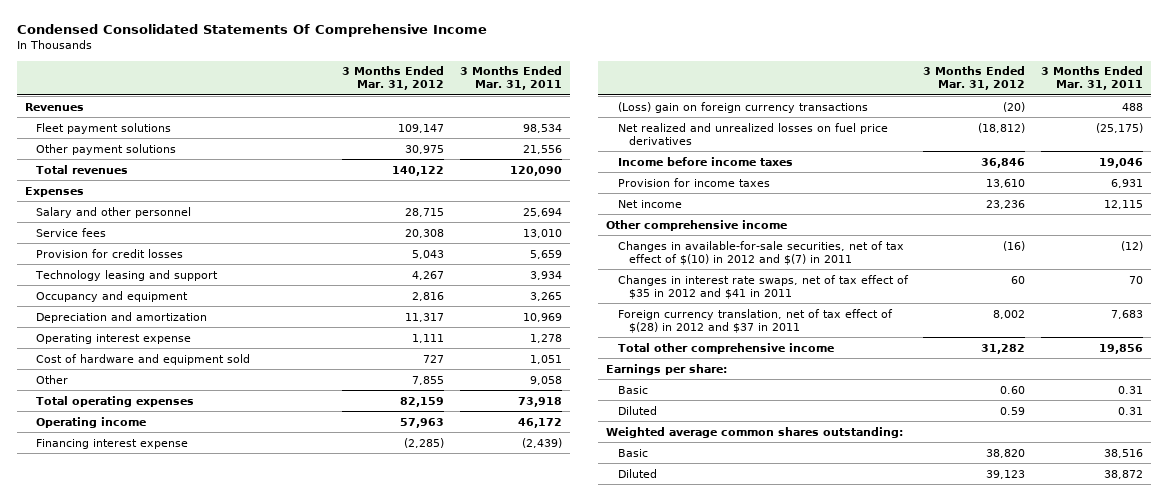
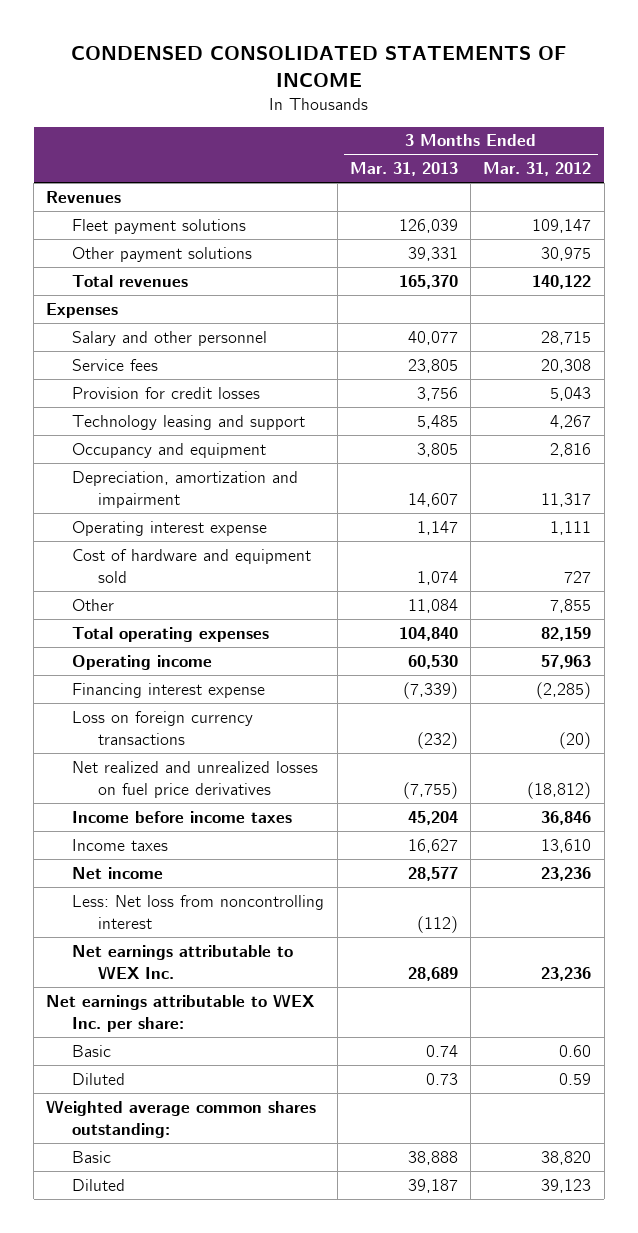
[16,24,487,38] Condensed Consolidated Statements Of Comprehensive Income -> [70,46,566,87] CONDENSED CONSOLIDATED STATEMENTS OF INCOME
[460,66,563,91] 3 Months Ended Mar. 31, 2011 -> none
none -> [349,162,458,177] Mar. 31, 2013
[36,311,208,323] Depreciation and amortization -> [72,470,299,508] Depreciation, amortization and impairment
[617,101,868,113] (Loss) gain on foreign currency transactions -> [72,710,254,745] Loss on foreign currency transactions
[617,177,770,187] Provision for income taxes -> [72,838,169,851] Income taxes
[606,219,788,231] Other comprehensive income -> none
[617,240,904,265] Changes in available-for-sale securities, net of tax effect of $(10) in 2012 and $(7) in 2011 -> none
[617,274,909,299] Changes in interest rate swaps, net of tax effect of $35 in 2012 and $41 in 2011 -> none
[617,308,893,333] Foreign currency translation, net of tax effect of $(28) in 2012 and $37 in 2011 -> none
[617,342,834,354] Total other comprehensive income -> none
none -> [72,894,325,929] Less: Net loss from noncontrolling interest
none -> [72,944,294,979] Net earnings attributable to WEX Inc.
[606,363,728,375] Earnings per share: -> [46,993,316,1032] Net earnings attributable to WEX Inc. per share:

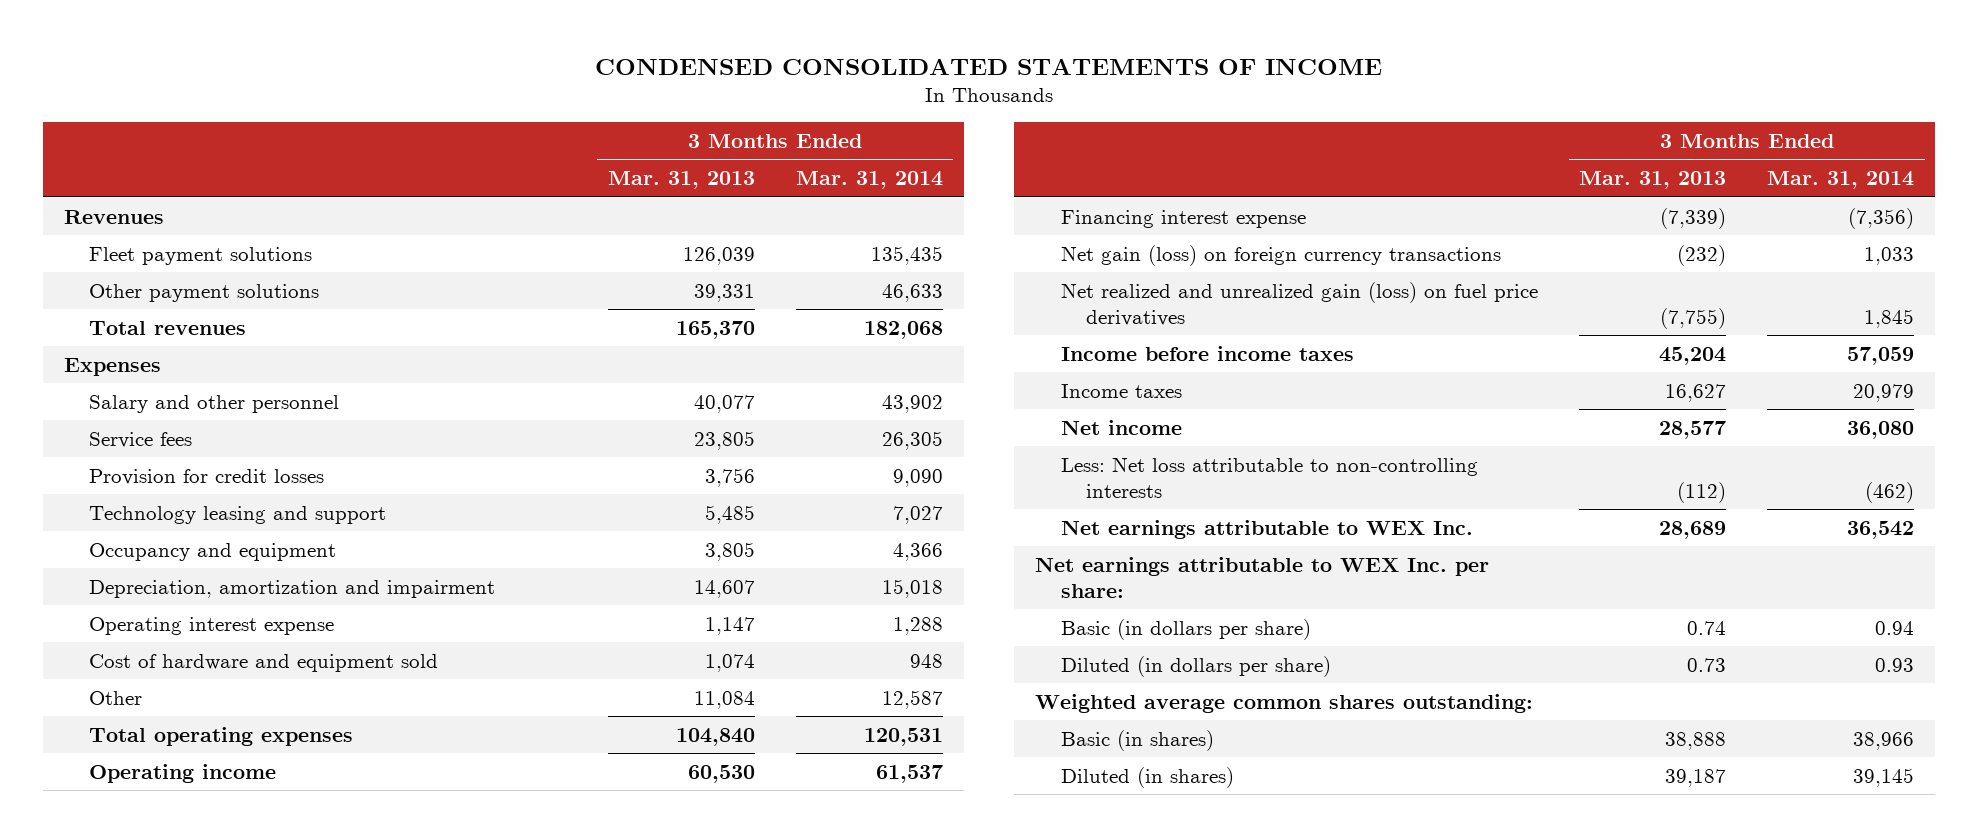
[483,162,592,177] Mar. 31, 2012 -> none
none -> [796,170,944,189] Mar. 31, 2014
[72,710,254,745] Loss on foreign currency transactions -> [1060,244,1501,266] Net gain (loss) on foreign currency transactions
[72,760,319,798] Net realized and unrealized losses on fuel price derivatives -> [1060,281,1538,326] Net realized and unrealized gain (loss) on fuel price derivatives
[72,894,325,929] Less: Net loss from noncontrolling interest -> [1060,456,1478,498] Less: Net loss attributable to non-controlling interests
[72,1044,112,1057] Basic -> [1060,618,1311,640] Basic (in dollars per share)
[72,1072,126,1085] Diluted -> [1060,655,1331,677] Diluted (in dollars per share)
[72,1150,112,1163] Basic -> [1060,729,1214,751] Basic (in shares)
[72,1178,126,1191] Diluted -> [1060,766,1234,788] Diluted (in shares)

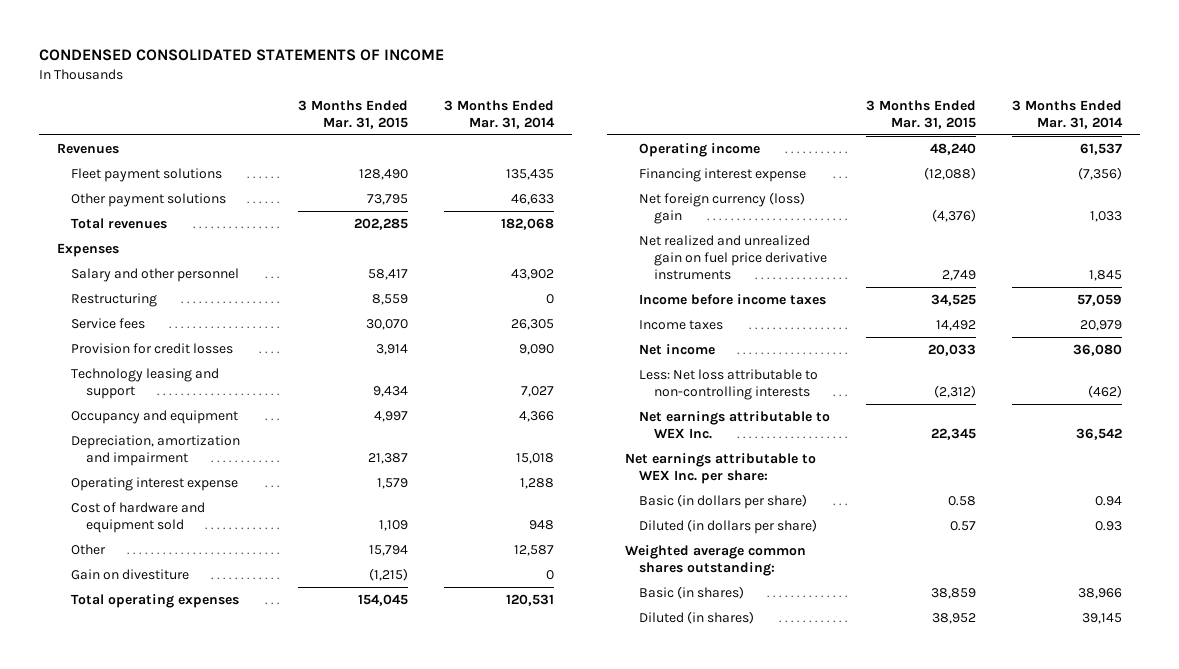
[607,170,755,189] Mar. 31, 2013 -> none
none -> [298,99,409,129] 3 Months Ended Mar. 31, 2015
none -> [71,292,158,307] Restructuring
none -> [71,568,190,580] Gain on divestiture
[1060,244,1501,266] Net gain (loss) on foreign currency transactions -> [639,191,806,224] Net foreign currency (loss) gain
[1060,281,1538,326] Net realized and unrealized gain (loss) on fuel price derivatives -> [639,234,827,280] Net realized and unrealized gain on fuel price derivative instruments

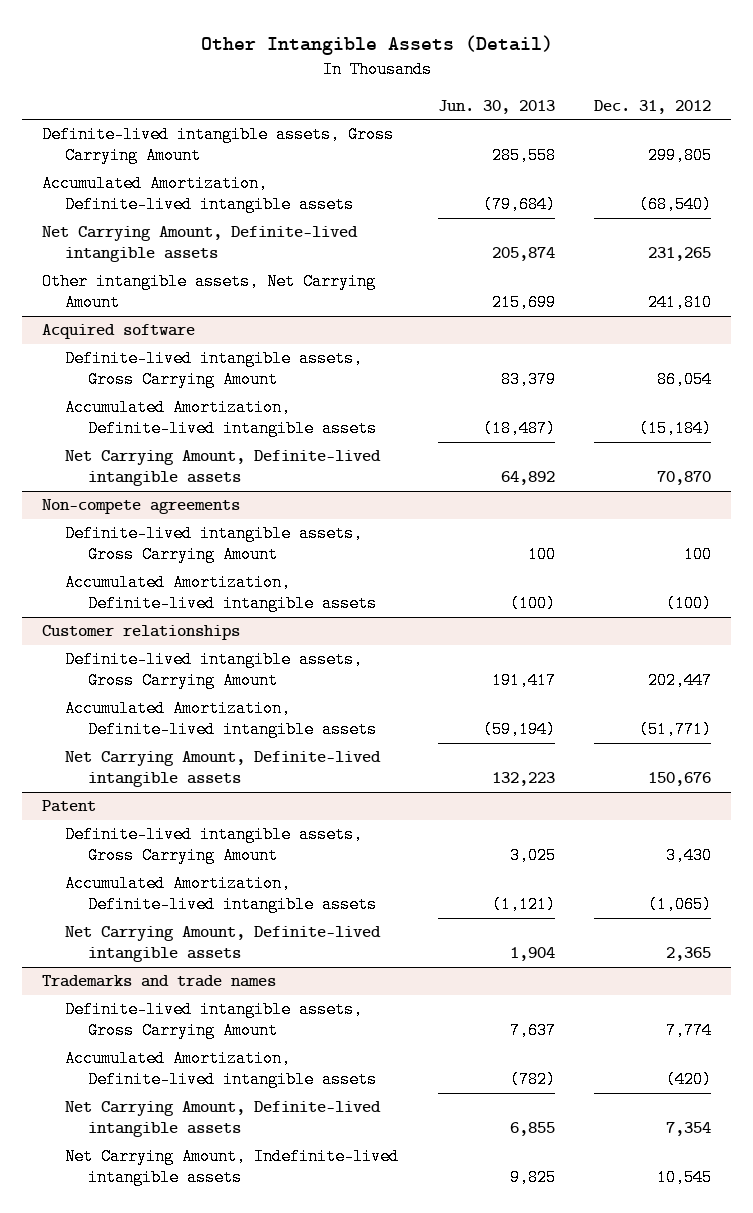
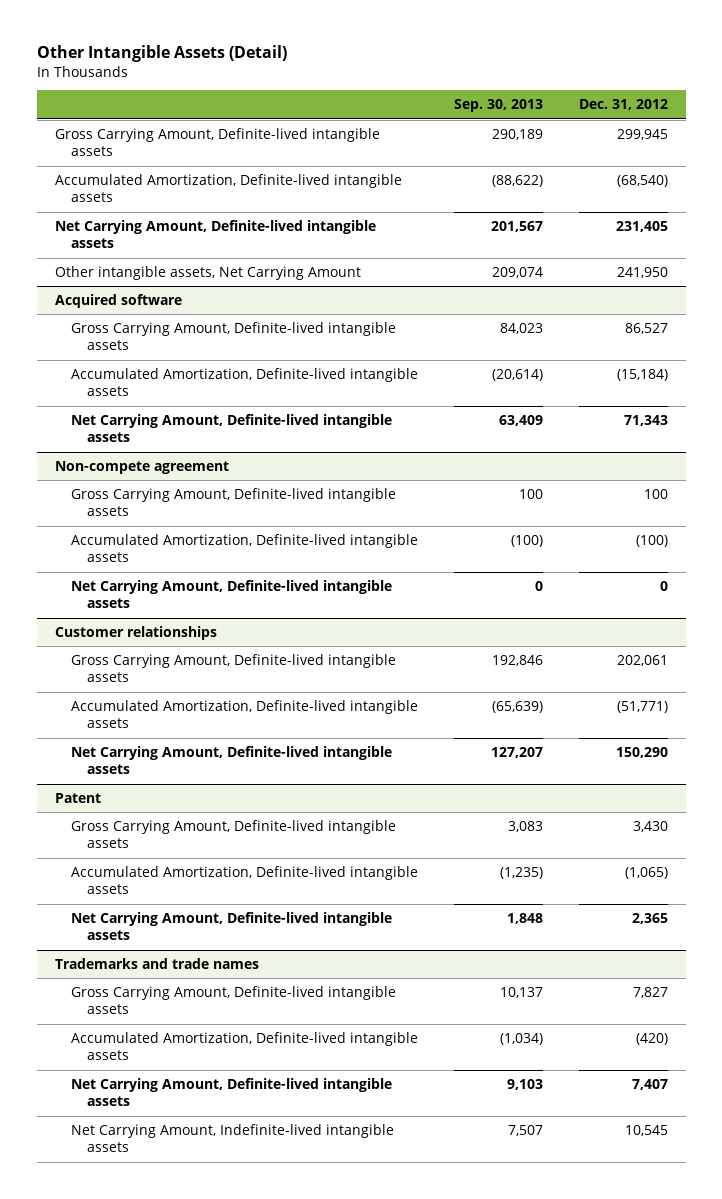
[437,99,555,114] Jun. 30, 2013 -> none
none -> [453,99,543,113] Sep. 30, 2013
[42,126,395,165] Definite-lived intangible assets, Gross Carrying Amount -> [54,128,380,157] Gross Carrying Amount, Definite-lived intangible assets
[648,147,713,165] 299,805 -> [616,129,668,141] 299,945
[648,247,712,262] 231,265 -> [615,221,668,233] 231,405
[648,294,713,312] 241,810 -> [616,267,668,279] 241,950
[65,350,364,389] Definite-lived intangible assets, Gross Carrying Amount -> [70,322,396,351] Gross Carrying Amount, Definite-lived intangible assets
[657,371,713,389] 86,054 -> [624,323,668,335] 86,527
[657,471,712,486] 70,870 -> [623,415,668,427] 71,343
[42,499,241,515] Non-compete agreements -> [54,461,229,475] Non-compete agreement
[65,525,364,564] Definite-lived intangible assets, Gross Carrying Amount -> [70,488,396,517] Gross Carrying Amount, Definite-lived intangible assets
none -> [70,580,392,609] Net Carrying Amount, Definite-lived intangible assets
[65,651,364,690] Definite-lived intangible assets, Gross Carrying Amount -> [70,654,396,683] Gross Carrying Amount, Definite-lived intangible assets
[648,672,713,690] 202,447 -> [616,655,668,667] 202,061
[648,772,712,787] 150,676 -> [615,747,668,759] 150,290
[65,826,364,865] Definite-lived intangible assets, Gross Carrying Amount -> [70,820,396,849] Gross Carrying Amount, Definite-lived intangible assets
[65,1001,364,1040] Definite-lived intangible assets, Gross Carrying Amount -> [70,986,396,1015] Gross Carrying Amount, Definite-lived intangible assets
[666,1022,713,1040] 7,774 -> [632,987,668,999] 7,827
[666,1122,712,1137] 7,354 -> [631,1079,668,1091] 7,407

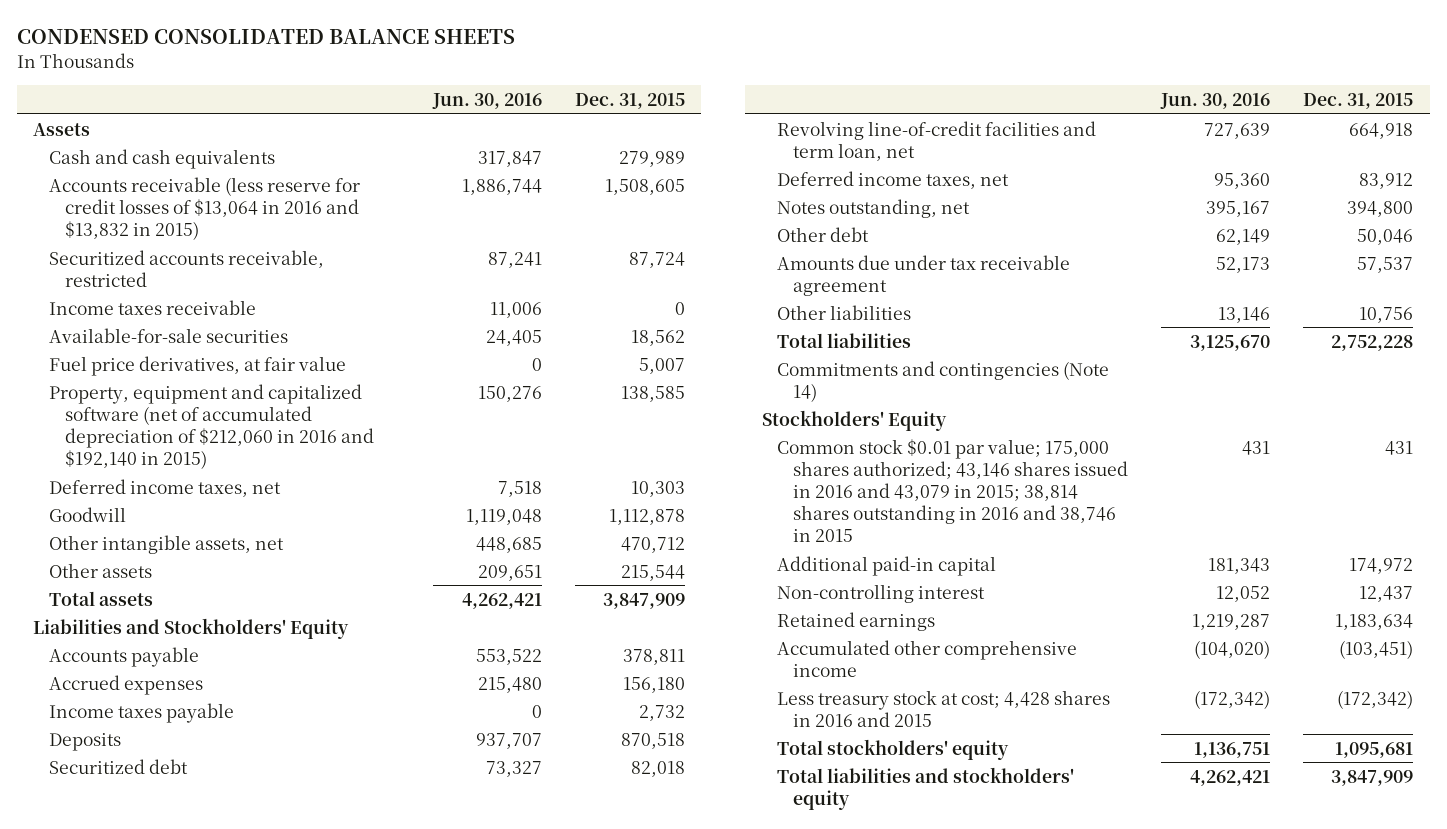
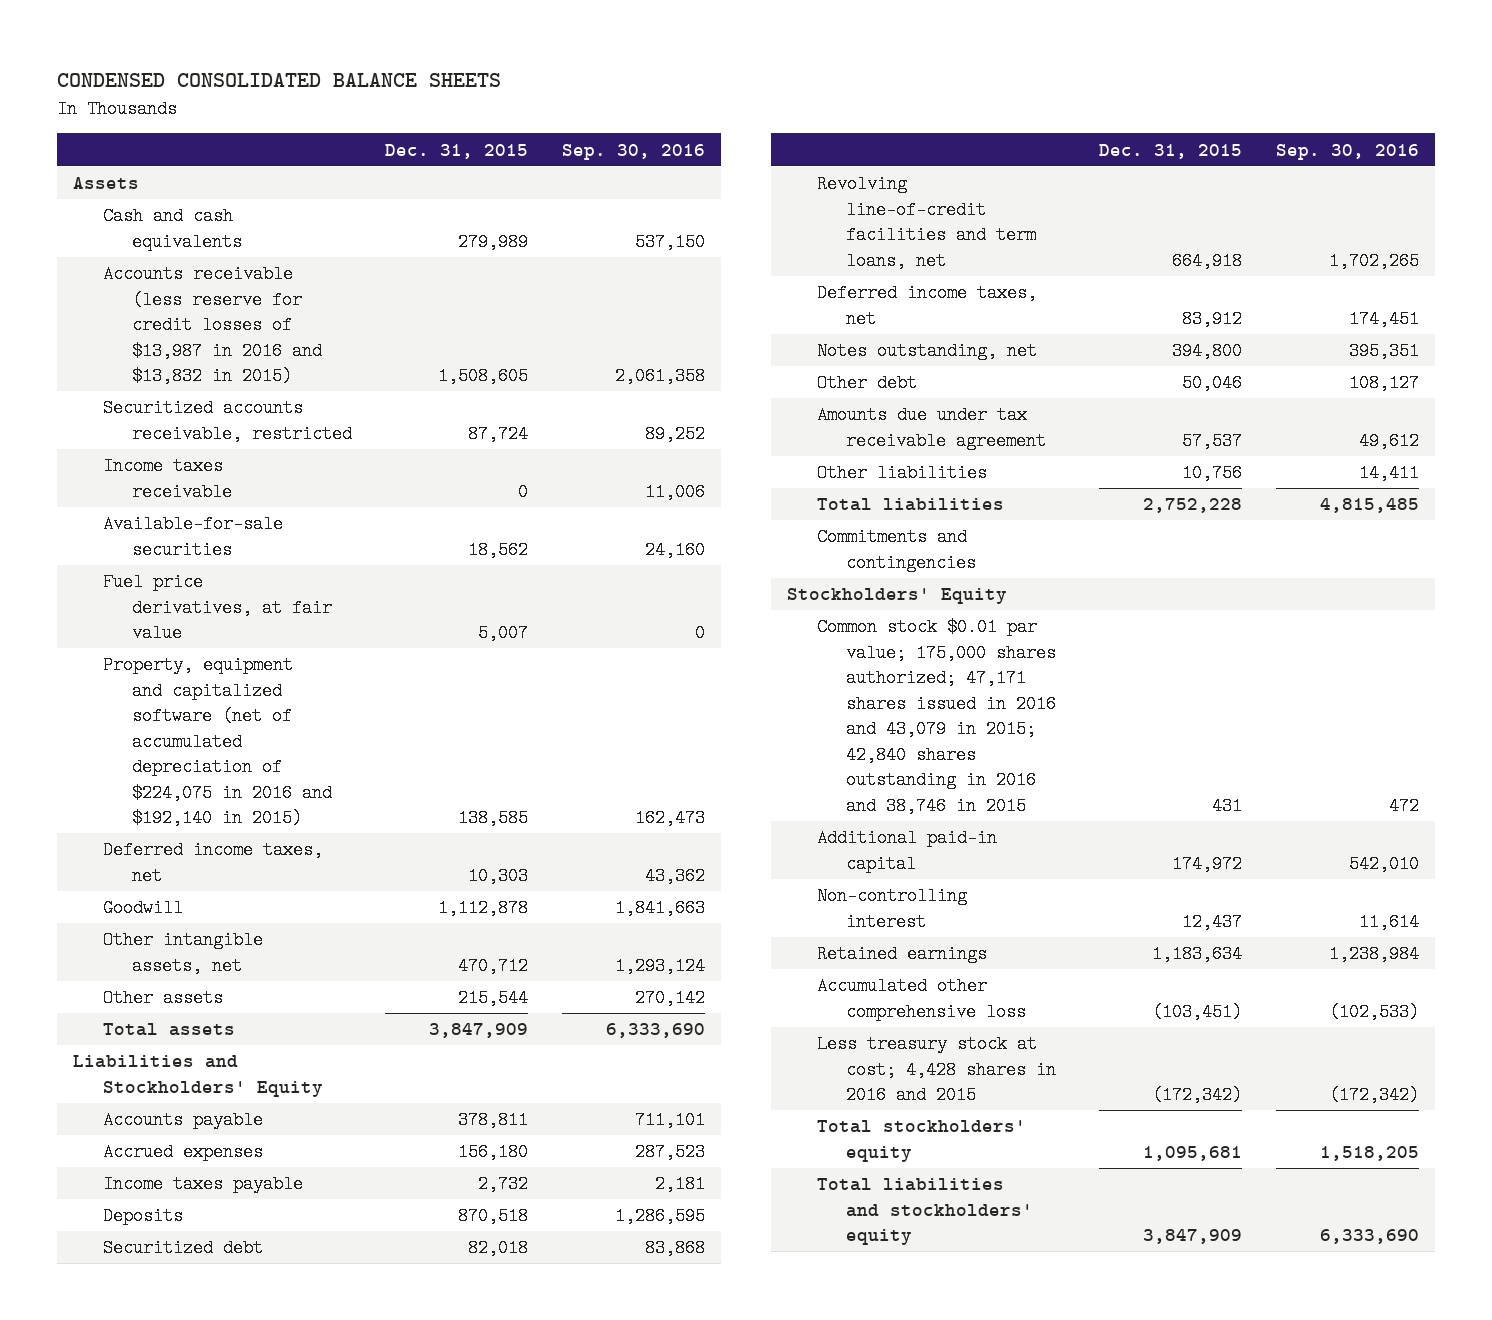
[431,92,542,109] Jun. 30, 2016 -> none
none -> [561,143,705,160] Sep. 30, 2016
[49,176,361,240] Accounts receivable (less reserve for credit losses of $13,064 in 2016 and $13,832 in 2015) -> [102,265,322,386] Accounts receivable (less reserve for credit losses of $13,987 in 2016 and $13,832 in 2015)
[49,383,374,470] Property, equipment and capitalized software (net of accumulated depreciation of $212,060 in 2016 and $192,140 in 2015) -> [102,656,332,828] Property, equipment and capitalized software (net of accumulated depreciation of $224,075 in 2016 and $192,140 in 2015)
[777,120,1097,161] Revolving line-of-credit facilities and term loan, net -> [816,175,1036,270] Revolving line-of-credit facilities and term loans, net
[777,360,1110,402] Commitments and contingencies (Note 14) -> [816,528,976,572] Commitments and contingencies
[777,438,1128,543] Common stock $0.01 par value; 175,000 shares authorized; 43,146 shares issued in 2016 and 43,079 in 2015; 38,814 shares outstanding in 2016 and 38,746 in 2015 -> [816,618,1056,815] Common stock $0.01 par value; 175,000 shares authorized; 47,171 shares issued in 2016 and 43,079 in 2015; 42,840 shares outstanding in 2016 and 38,746 in 2015
[777,639,1078,677] Accumulated other comprehensive income -> [816,977,1026,1021] Accumulated other comprehensive loss

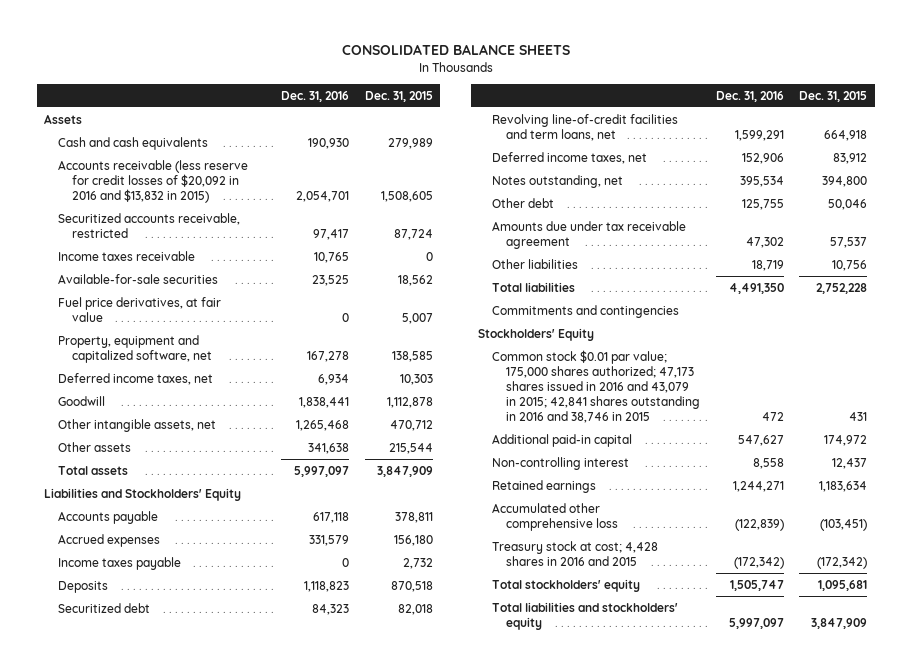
[56,73,501,88] CONDENSED CONSOLIDATED BALANCE SHEETS -> [341,44,570,56] CONSOLIDATED BALANCE SHEETS
[561,143,705,160] Sep. 30, 2016 -> none
none -> [281,90,350,102] Dec. 31, 2016
[102,265,322,386] Accounts receivable (less reserve for credit losses of $13,987 in 2016 and $13,832 in 2015) -> [58,159,249,203] Accounts receivable (less reserve for credit losses of $20,092 in 2016 and $13,832 in 2015)
[102,656,332,828] Property, equipment and capitalized software (net of accumulated depreciation of $224,075 in 2016 and $192,140 in 2015) -> [58,334,213,363] Property, equipment and capitalized software, net
[816,618,1056,815] Common stock $0.01 par value; 175,000 shares authorized; 47,171 shares issued in 2016 and 43,079 in 2015; 42,840 shares outstanding in 2016 and 38,746 in 2015 -> [492,349,701,423] Common stock $0.01 par value; 175,000 shares authorized; 47,173 shares issued in 2016 and 43,079 in 2015; 42,841 shares outstanding in 2016 and 38,746 in 2015
[816,1035,1056,1105] Less treasury stock at cost; 4,428 shares in 2016 and 2015 -> [492,540,659,566] Treasury stock at cost; 4,428 shares in 2016 and 2015

